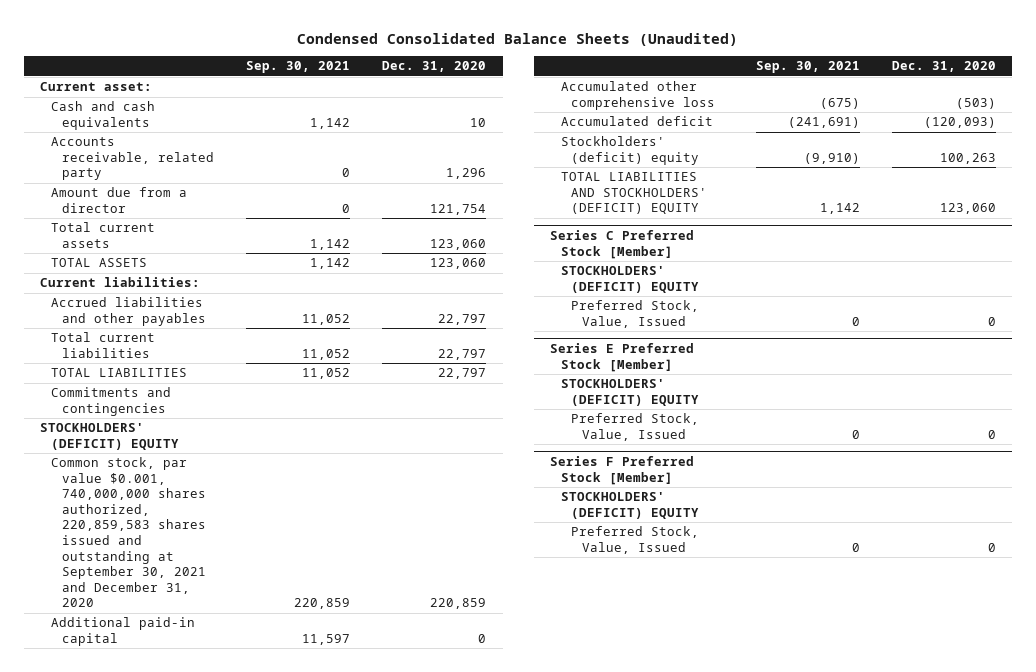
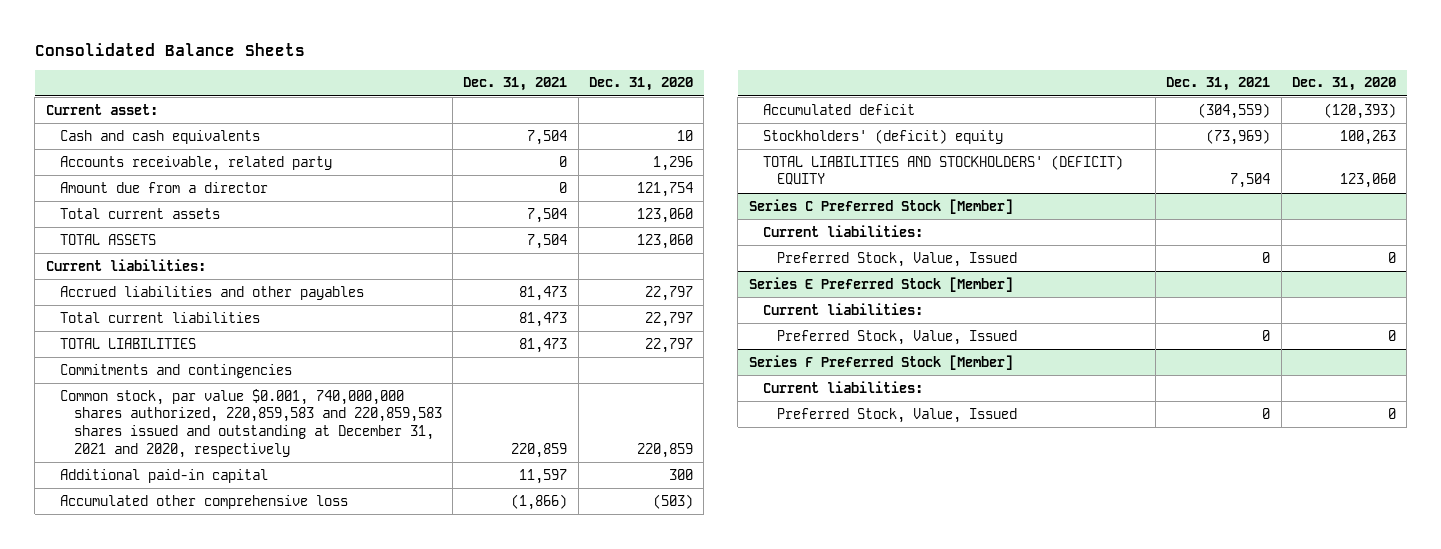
[297,32,739,46] Condensed Consolidated Balance Sheets (Unaudited) -> [34,43,305,57] Consolidated Balance Sheets
[246,61,351,74] Sep. 30, 2021 -> none
none -> [463,77,568,92] Dec. 31, 2021
[40,423,180,450] STOCKHOLDERS' (DEFICIT) EQUITY -> none
[51,457,206,608] Common stock, par value $0.001, 740,000,000 shares authorized, 220,859,583 shares issued and outstanding at September 30, 2021 and December 31, 2020 -> [59,388,442,458] Common stock, par value $0.001, 740,000,000 shares authorized, 220,859,583 and 220,859,583 shares issued and outstanding at December 31, 2021 and 2020, respectively
[478,633,487,643] 0 -> [668,468,693,480] 300
[924,117,997,129] (120,093) -> [1323,102,1396,119] (120,393)
[560,266,700,293] STOCKHOLDERS' (DEFICIT) EQUITY -> none
none -> [762,224,923,237] Current liabilities:
[560,379,700,406] STOCKHOLDERS' (DEFICIT) EQUITY -> none
none -> [762,302,923,315] Current liabilities:
[560,492,700,519] STOCKHOLDERS' (DEFICIT) EQUITY -> none
none -> [762,380,923,393] Current liabilities:

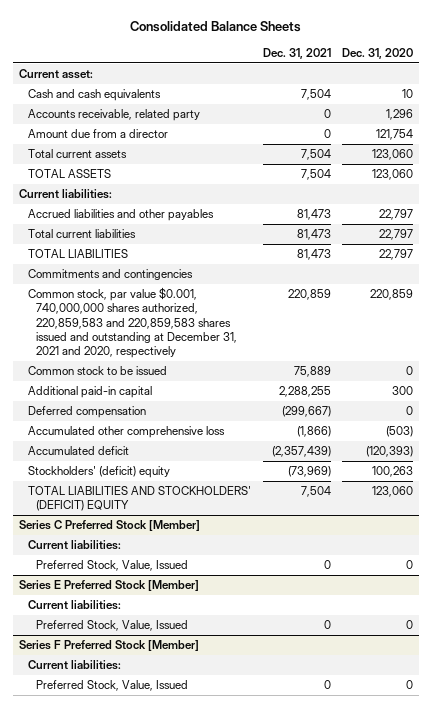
none -> [27,366,167,376] Common stock to be issued
[519,468,568,484] 11,597 -> [278,386,331,398] 2,288,255
none -> [27,406,146,419] Deferred compensation
[1198,102,1271,119] (304,559) -> [271,446,331,458] (2,357,439)

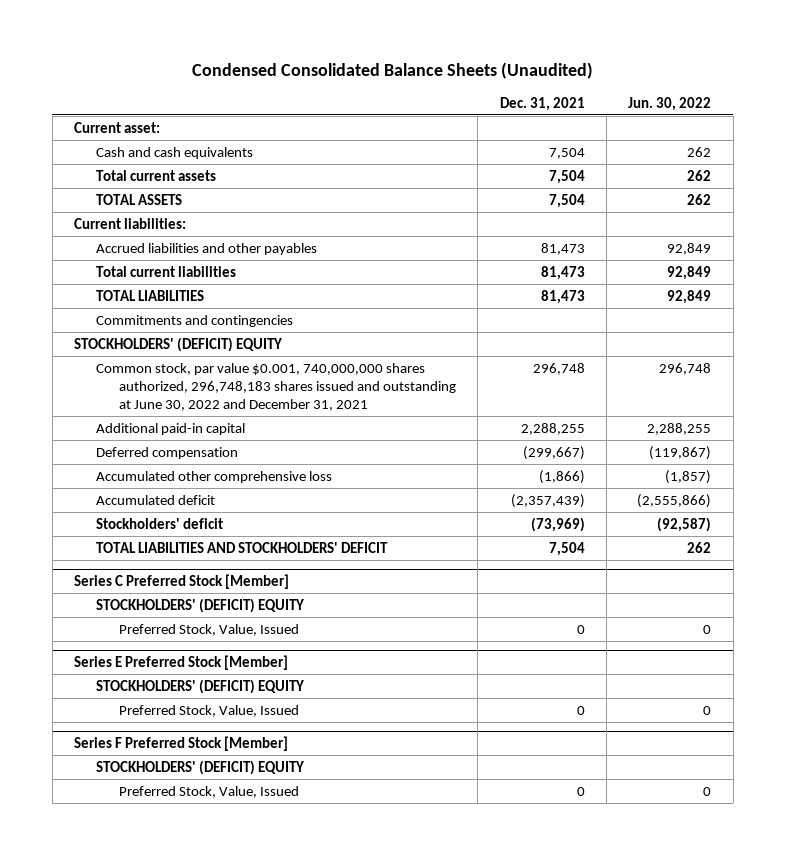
[130,20,302,32] Consolidated Balance Sheets -> [191,61,593,79] Condensed Consolidated Balance Sheets (Unaudited)
[342,47,414,59] Dec. 31, 2020 -> none
none -> [628,96,712,111] Jun. 30, 2022
[27,109,200,122] Accounts receivable, related party -> none
[27,129,168,139] Amount due from a director -> none
[27,366,167,376] Common stock to be issued -> none
none -> [74,336,283,352] STOCKHOLDERS' (DEFICIT) EQUITY
[27,287,238,359] Common stock, par value $0.001, 740,000,000 shares authorized, 220,859,583 and 220,859,583 shares issued and outstanding at December 31, 2021 and 2020, respectively -> [96,362,456,412] Common stock, par value $0.001, 740,000,000 shares authorized, 296,748,183 shares issued and outstanding at June 30, 2022 and December 31, 2021
[287,289,331,301] 220,859 -> [532,362,585,375] 296,748
[27,466,170,479] Stockholders' (deficit) equity -> [96,517,224,529] Stockholders' deficit
[27,486,251,512] TOTAL LIABILITIES AND STOCKHOLDERS' (DEFICIT) EQUITY -> [96,541,389,553] TOTAL LIABILITIES AND STOCKHOLDERS' DEFICIT
[27,540,121,551] Current liabilities: -> none
none -> [96,597,305,613] STOCKHOLDERS' (DEFICIT) EQUITY
[27,600,121,611] Current liabilities: -> none
none -> [96,678,305,694] STOCKHOLDERS' (DEFICIT) EQUITY
[27,660,121,671] Current liabilities: -> none
none -> [96,759,305,775] STOCKHOLDERS' (DEFICIT) EQUITY

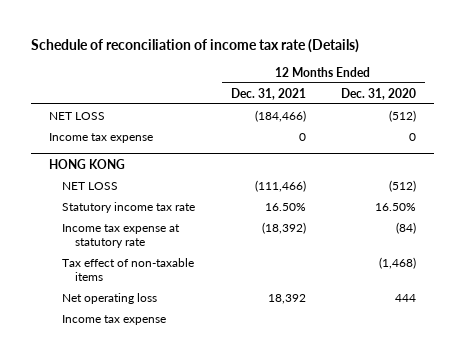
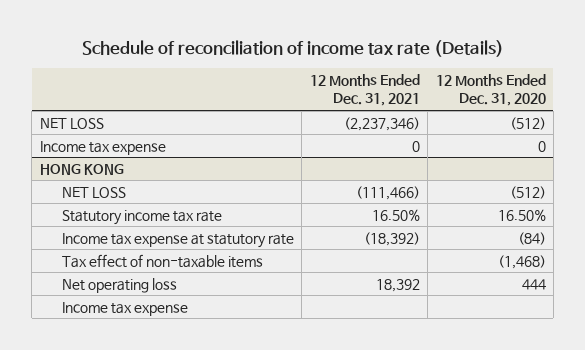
[254,109,306,122] (184,466) -> [343,116,420,131] (2,237,346)

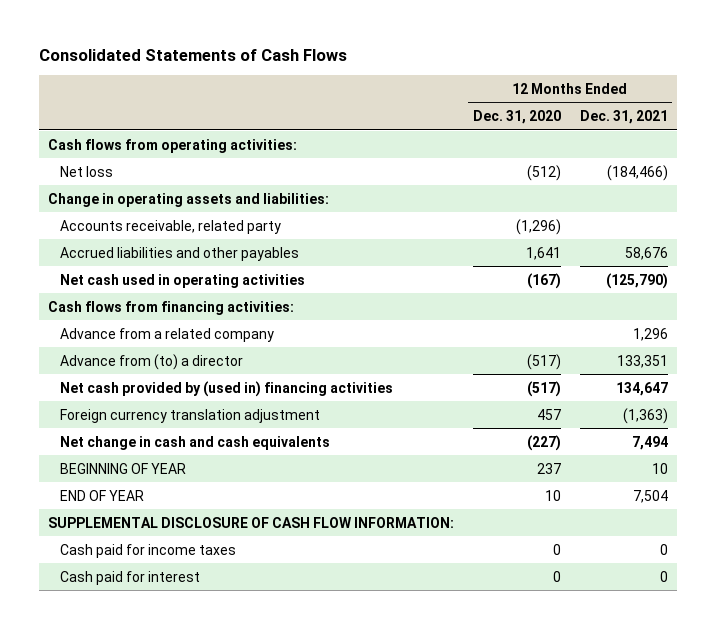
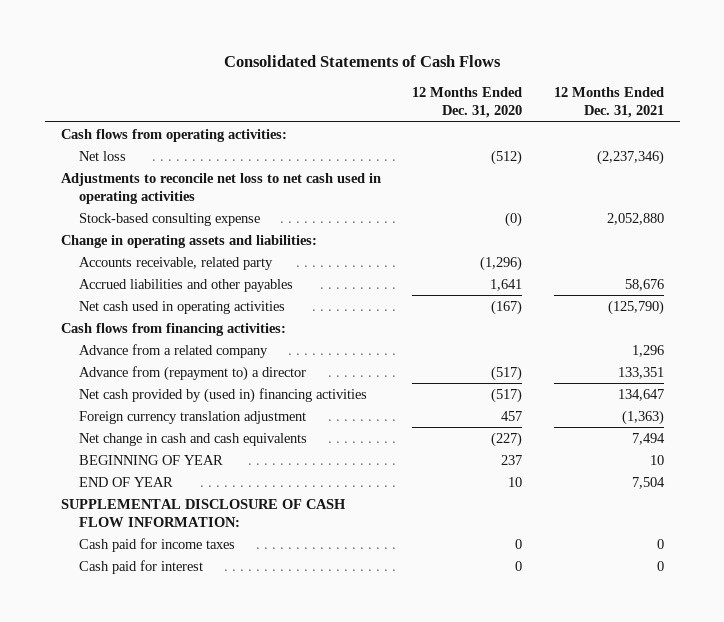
[606,164,668,181] (184,466) -> [596,149,664,165] (2,237,346)
none -> [60,172,381,204] Adjustments to reconcile net loss to net cash used in operating activities
none -> [79,212,261,226] Stock-based consulting expense
[60,353,244,370] Advance from (to) a director -> [79,365,307,381] Advance from (repayment to) a director

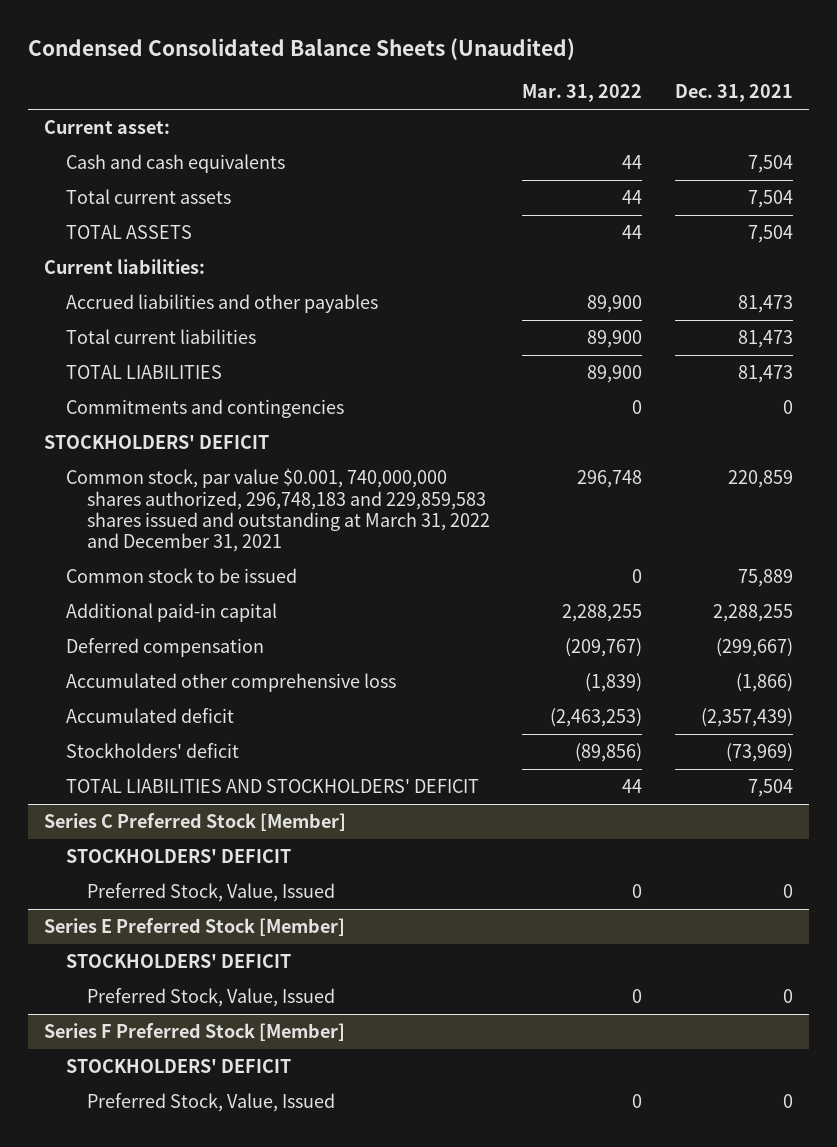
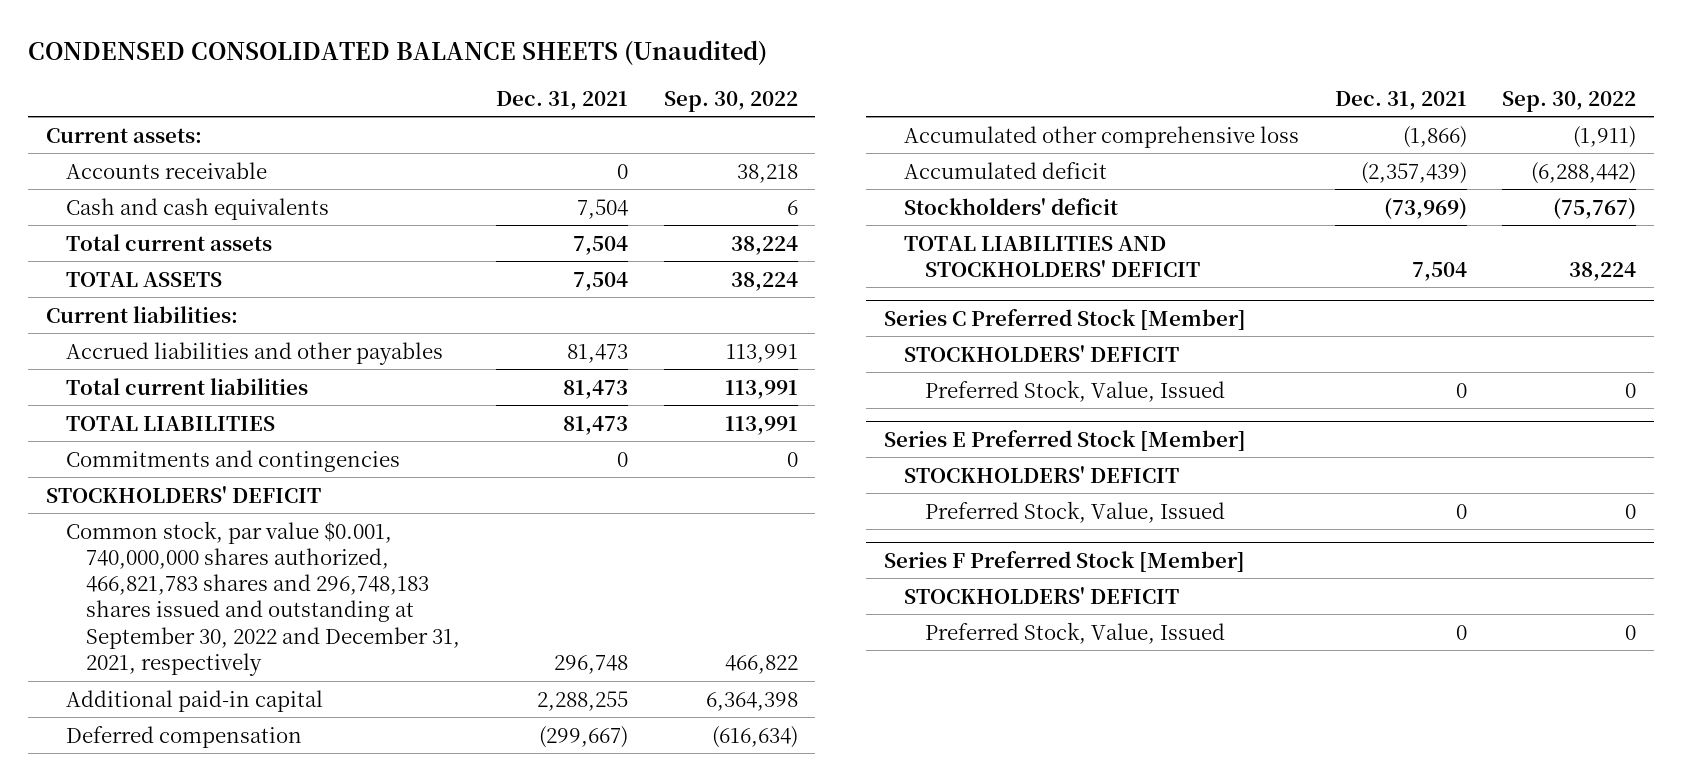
[27,38,575,61] Condensed Consolidated Balance Sheets (Unaudited) -> [27,39,767,65] CONDENSED CONSOLIDATED BALANCE SHEETS (Unaudited)
[522,84,643,103] Mar. 31, 2022 -> none
none -> [663,90,798,112] Sep. 30, 2022
[44,120,171,135] Current asset: -> [45,127,202,143] Current assets:
none -> [65,161,267,179] Accounts receivable
[65,568,297,584] Common stock to be issued -> none
[65,468,491,553] Common stock, par value $0.001, 740,000,000 shares authorized, 296,748,183 and 229,859,583 shares issued and outstanding at March 31, 2022 and December 31, 2021 -> [65,520,461,676] Common stock, par value $0.001, 740,000,000 shares authorized, 466,821,783 shares and 296,748,183 shares issued and outstanding at September 30, 2022 and December 31, 2021, respectively
[727,470,793,489] 220,859 -> [554,654,629,674] 296,748

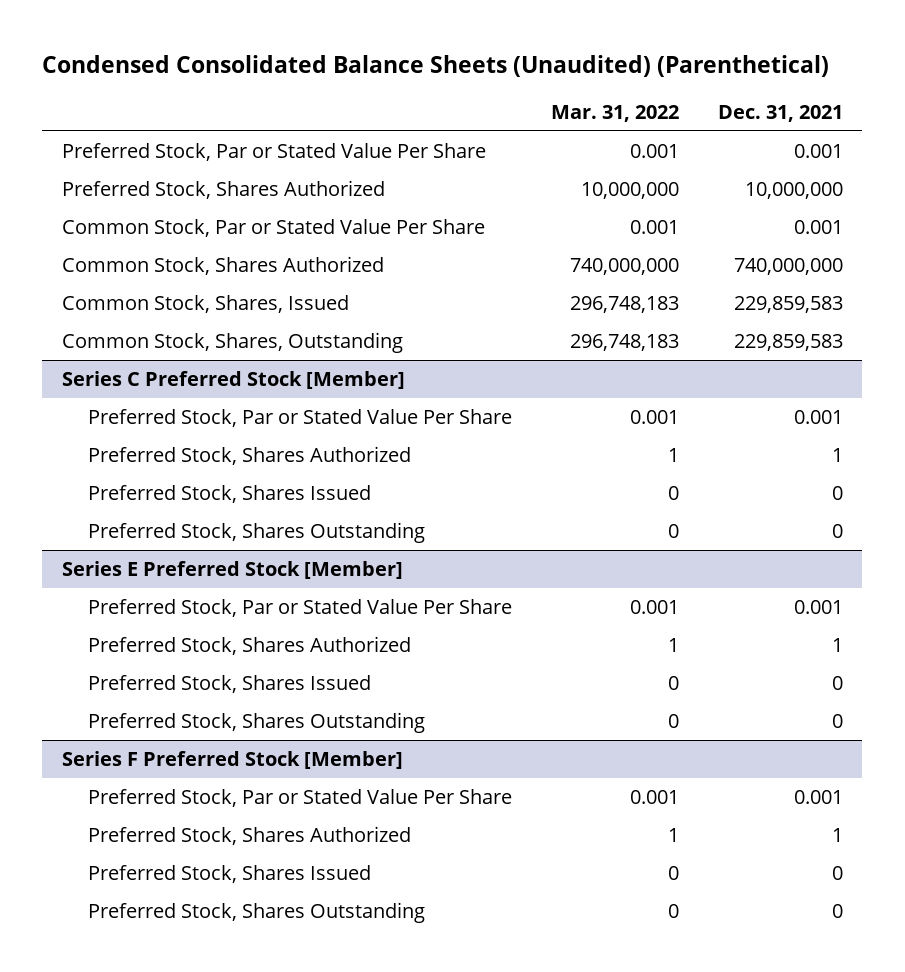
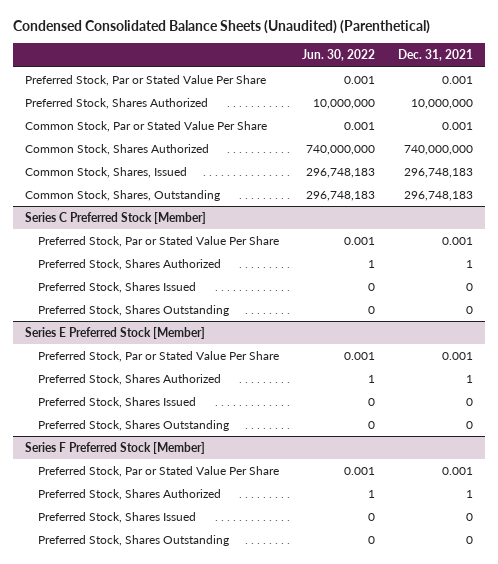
[551,104,680,122] Mar. 31, 2022 -> none
none -> [301,49,375,62] Jun. 30, 2022
[734,296,844,314] 229,859,583 -> [404,167,474,178] 296,748,183
[734,334,844,352] 229,859,583 -> [404,190,474,201] 296,748,183

